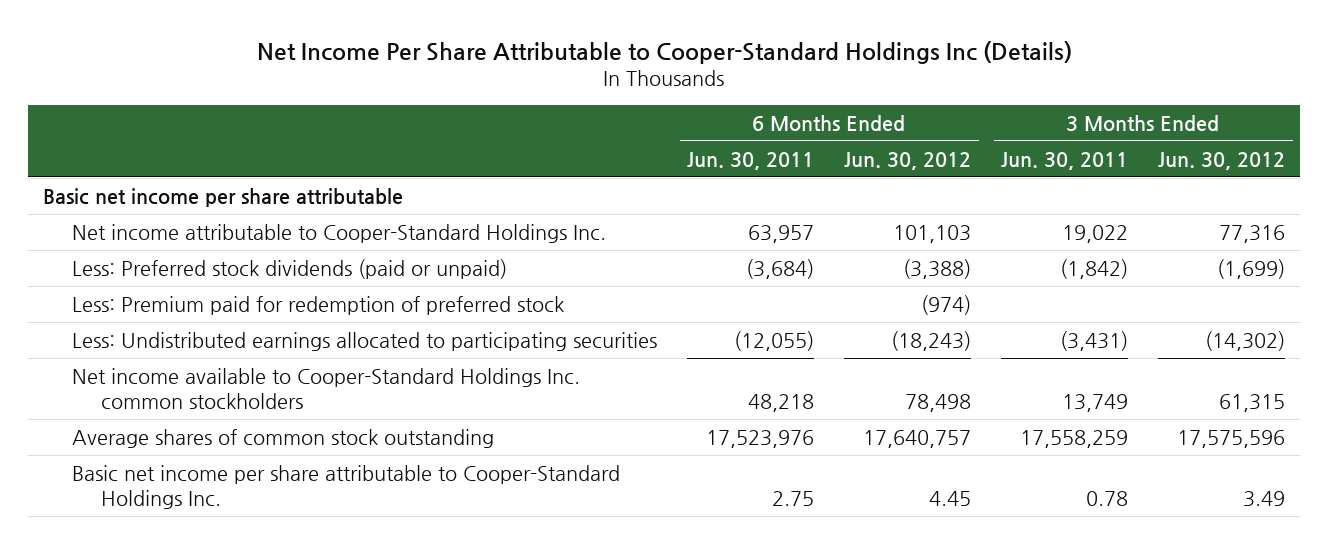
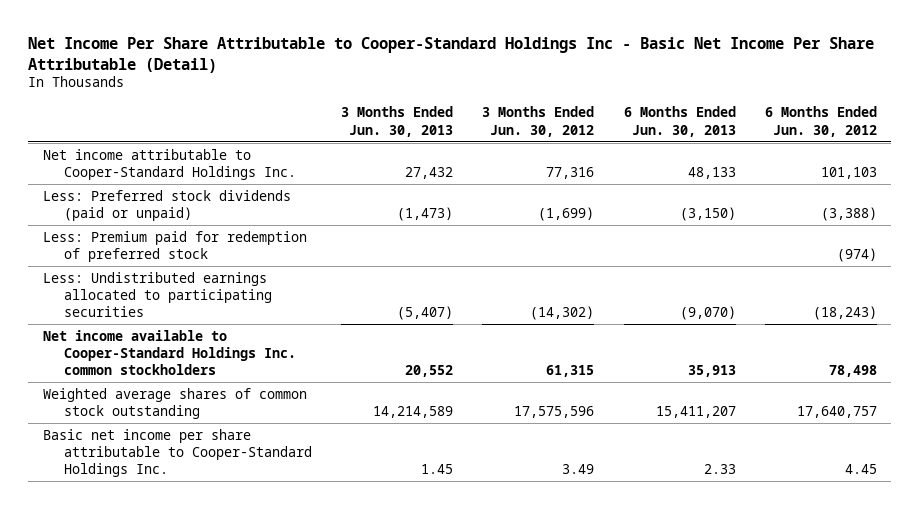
[257,40,1073,64] Net Income Per Share Attributable to Cooper-Standard Holdings Inc (Details) -> [28,36,875,73] Net Income Per Share Attributable to Cooper-Standard Holdings Inc - Basic Net Income Per Share Attributable (Detail)
[687,151,815,170] Jun. 30, 2011 -> none
[1001,151,1129,170] Jun. 30, 2011 -> none
none -> [341,106,454,137] 3 Months Ended Jun. 30, 2013
none -> [623,106,736,137] 6 Months Ended Jun. 30, 2013
[43,187,404,207] Basic net income per share attributable -> none
[72,428,495,448] Average shares of common stock outstanding -> [42,387,307,419] Weighted average shares of common stock outstanding

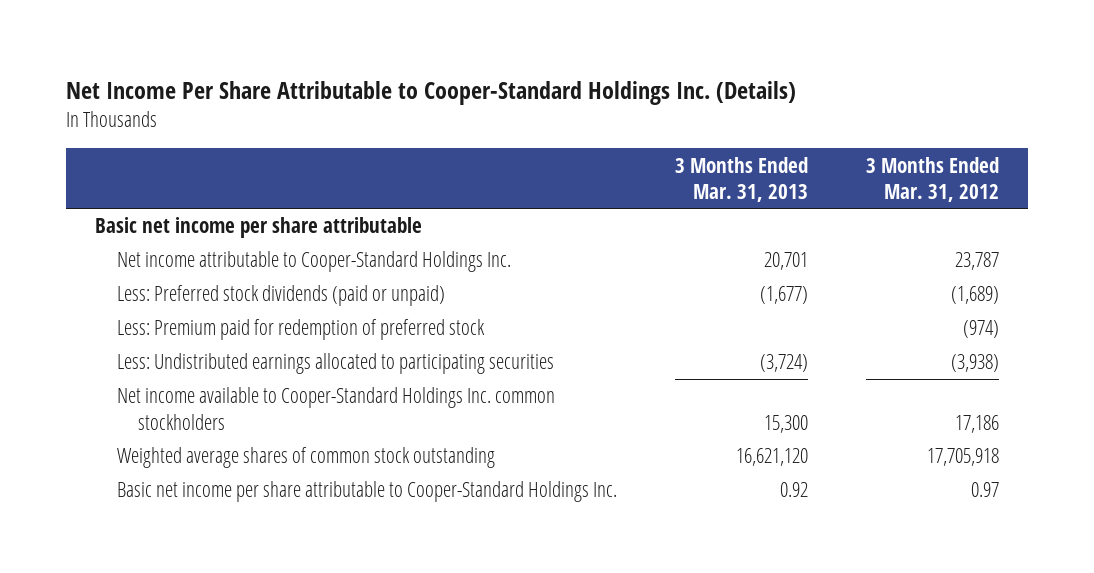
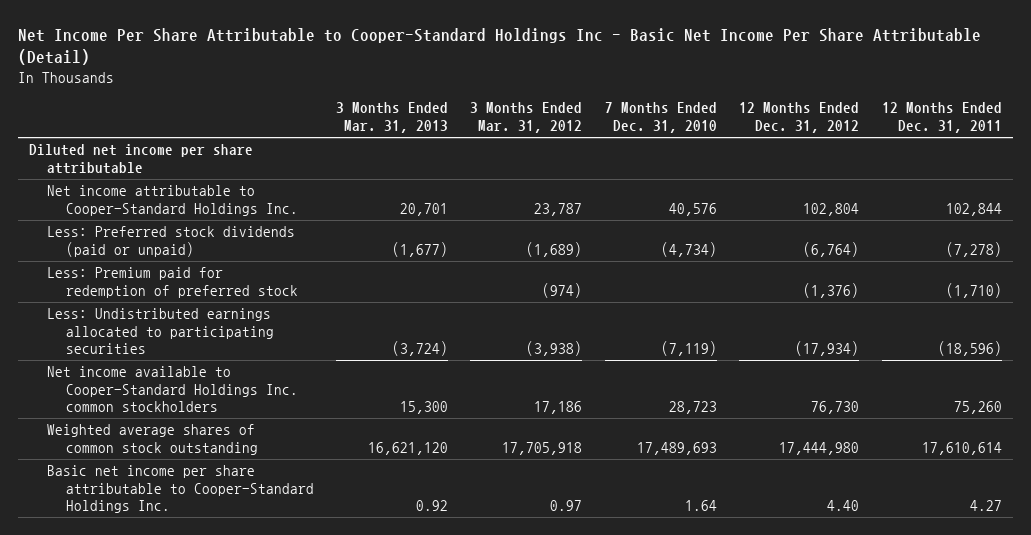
[66,80,797,105] Net Income Per Share Attributable to Cooper-Standard Holdings Inc. (Details) -> [17,28,981,66] Net Income Per Share Attributable to Cooper-Standard Holdings Inc - Basic Net Income Per Share Attributable (Detail)
none -> [604,102,717,133] 7 Months Ended Dec. 31, 2010
none -> [739,102,860,133] 12 Months Ended Dec. 31, 2012
none -> [881,102,1002,133] 12 Months Ended Dec. 31, 2011
[95,217,423,239] Basic net income per share attributable -> [29,144,254,174] Diluted net income per share attributable

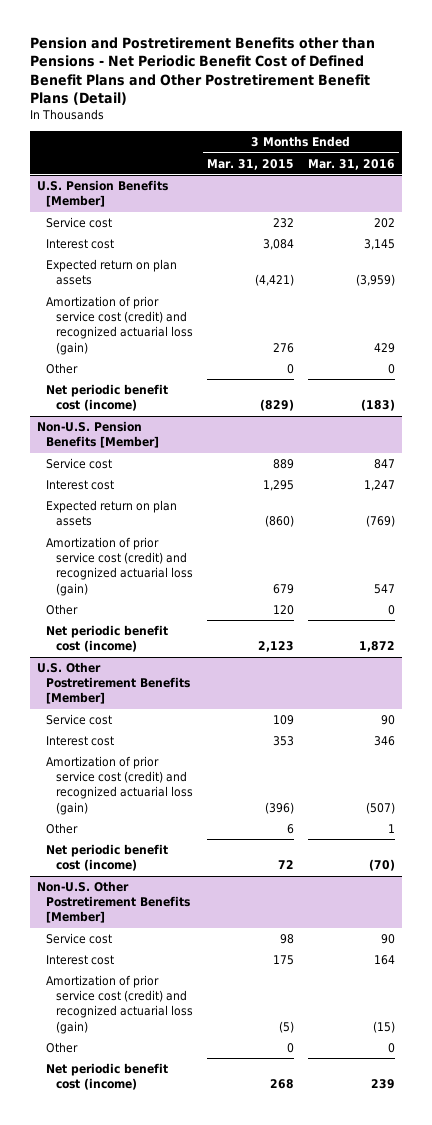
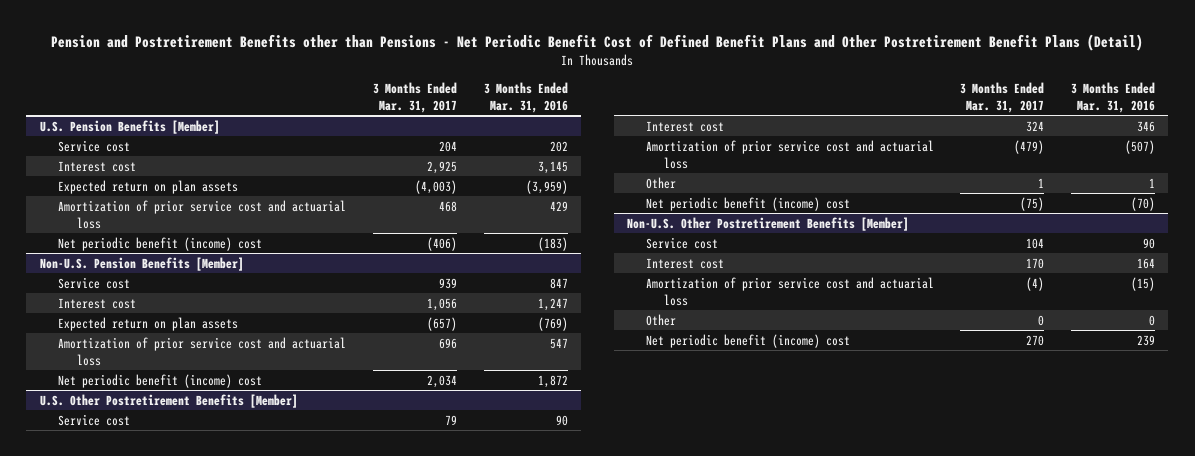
[207,158,295,170] Mar. 31, 2015 -> none
none -> [372,81,457,113] 3 Months Ended Mar. 31, 2017
[46,363,79,375] Other -> none
[46,296,193,355] Amortization of prior service cost (credit) and recognized actuarial loss (gain) -> [58,199,347,229] Amortization of prior service cost and actuarial loss
[46,384,169,412] Net periodic benefit cost (income) -> [58,236,263,251] Net periodic benefit (income) cost
[46,604,79,616] Other -> none
[46,537,193,596] Amortization of prior service cost (credit) and recognized actuarial loss (gain) -> [58,336,347,366] Amortization of prior service cost and actuarial loss
[46,625,169,653] Net periodic benefit cost (income) -> [58,373,263,388] Net periodic benefit (income) cost
[46,756,193,815] Amortization of prior service cost (credit) and recognized actuarial loss (gain) -> [645,139,934,169] Amortization of prior service cost and actuarial loss
[46,844,169,872] Net periodic benefit cost (income) -> [645,196,850,211] Net periodic benefit (income) cost
[46,975,193,1034] Amortization of prior service cost (credit) and recognized actuarial loss (gain) -> [645,276,934,306] Amortization of prior service cost and actuarial loss
[46,1063,169,1091] Net periodic benefit cost (income) -> [645,333,850,348] Net periodic benefit (income) cost

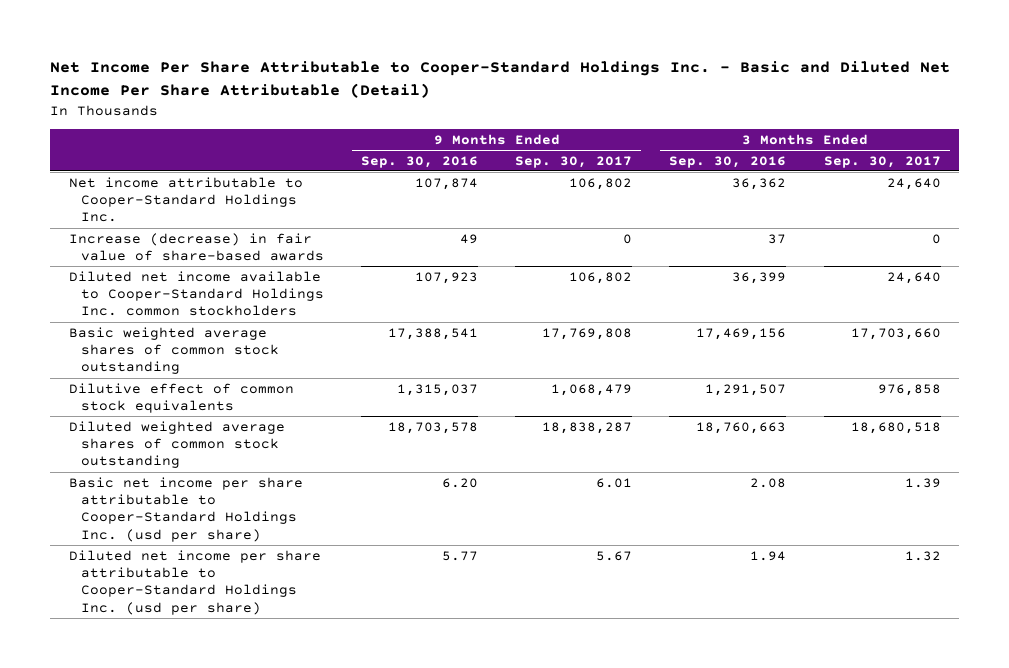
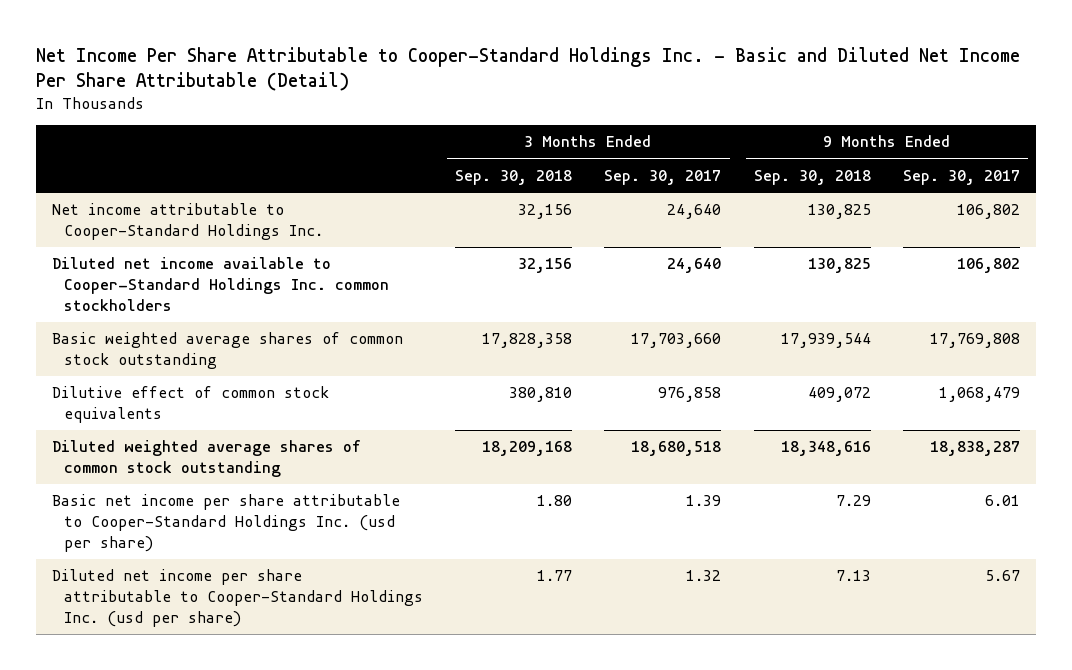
[360,155,478,168] Sep. 30, 2016 -> none
[669,155,787,168] Sep. 30, 2016 -> none
none -> [455,169,573,185] Sep. 30, 2018
none -> [753,169,871,185] Sep. 30, 2018
[68,232,324,262] Increase (decrease) in fair value of share-based awards -> none

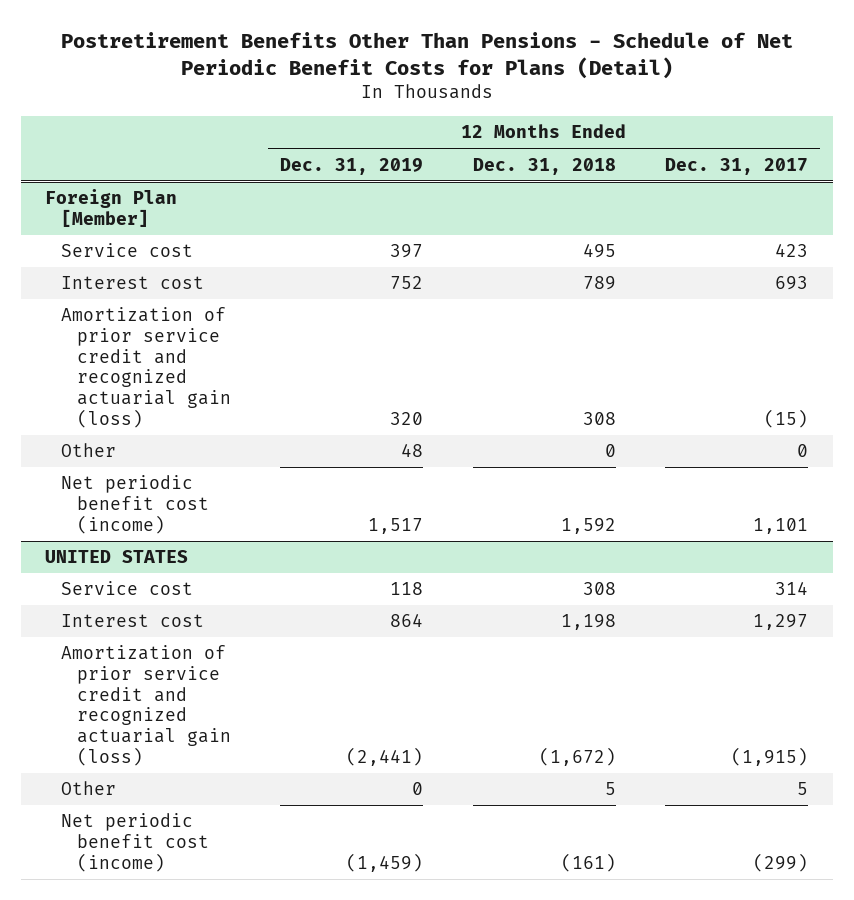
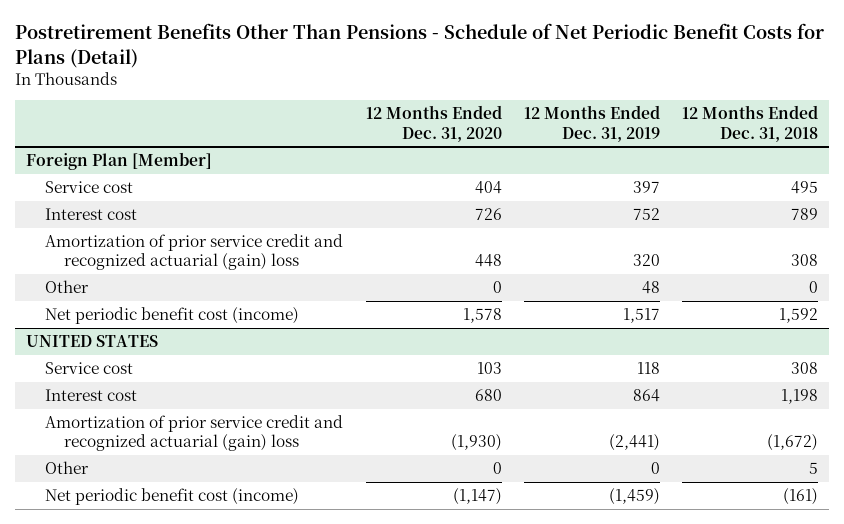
[665,157,809,175] Dec. 31, 2017 -> none
none -> [365,105,502,142] 12 Months Ended Dec. 31, 2020
[61,307,232,428] Amortization of prior service credit and recognized actuarial gain (loss) -> [45,233,344,271] Amortization of prior service credit and recognized actuarial (gain) loss
[61,645,232,766] Amortization of prior service credit and recognized actuarial gain (loss) -> [45,414,344,452] Amortization of prior service credit and recognized actuarial (gain) loss

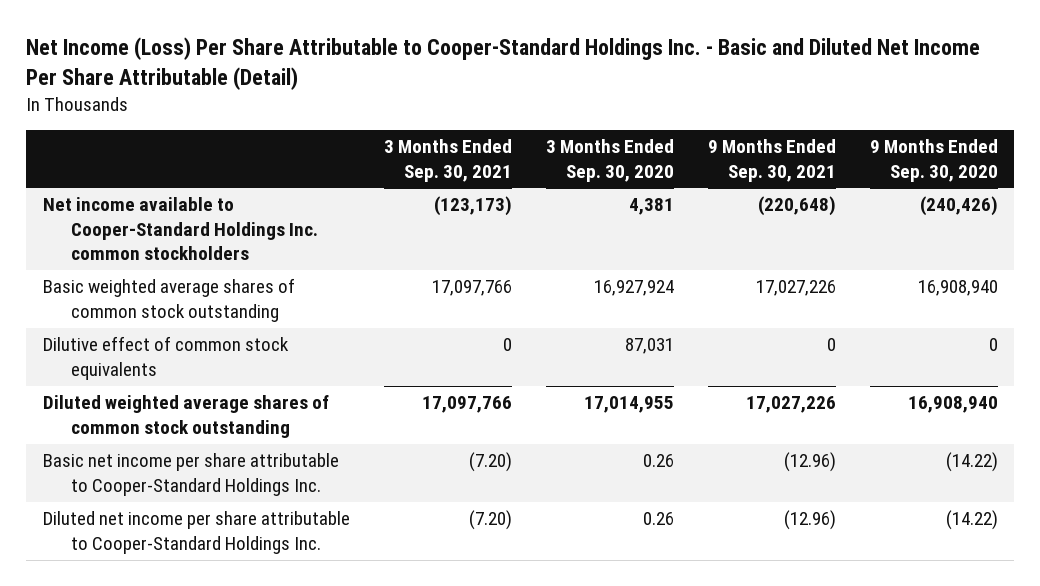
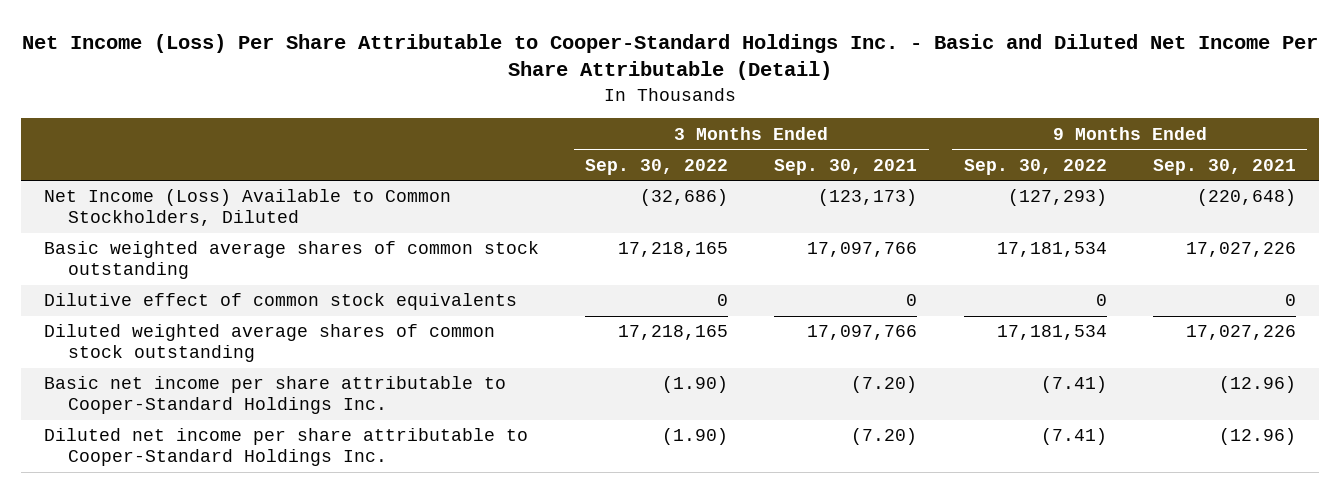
[545,139,674,182] 3 Months Ended Sep. 30, 2020 -> none
[869,139,998,182] 9 Months Ended Sep. 30, 2020 -> none
none -> [585,158,729,175] Sep. 30, 2022
none -> [963,158,1107,175] Sep. 30, 2022
[42,197,319,260] Net income available to Cooper-Standard Holdings Inc. common stockholders -> [44,189,452,226] Net Income (Loss) Available to Common Stockholders, Diluted

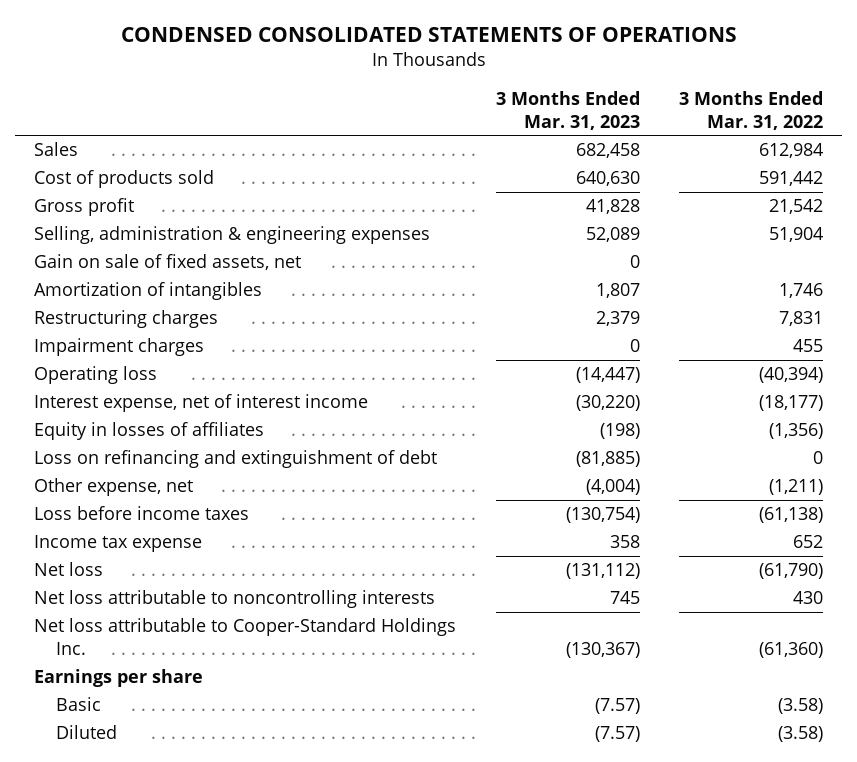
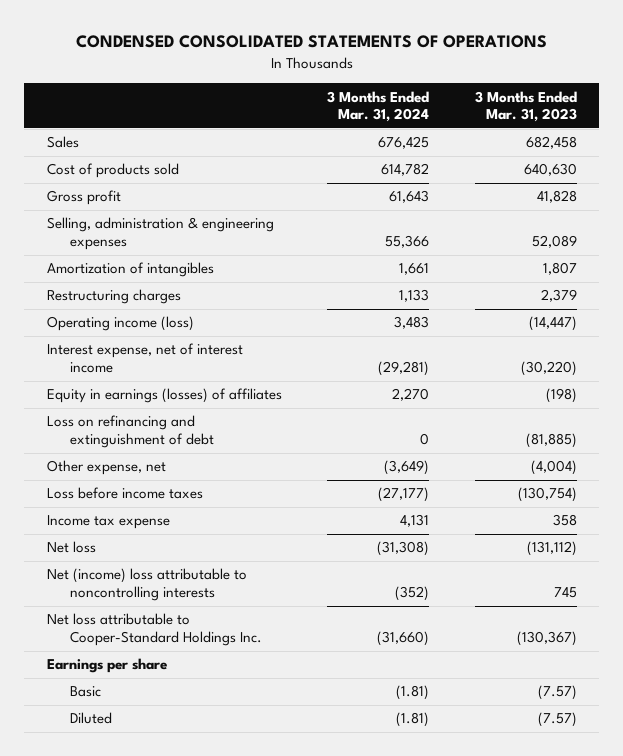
[678,90,823,130] 3 Months Ended Mar. 31, 2022 -> none
none -> [327,90,430,123] 3 Months Ended Mar. 31, 2024
[34,254,302,271] Gain on sale of fixed assets, net -> none
[34,338,205,357] Impairment charges -> none
[34,366,158,385] Operating loss -> [46,316,194,332] Operating income (loss)
[34,422,265,441] Equity in losses of affiliates -> [46,388,282,404] Equity in earnings (losses) of affiliates
[34,590,436,609] Net loss attributable to noncontrolling interests -> [46,568,247,602] Net (income) loss attributable to noncontrolling interests

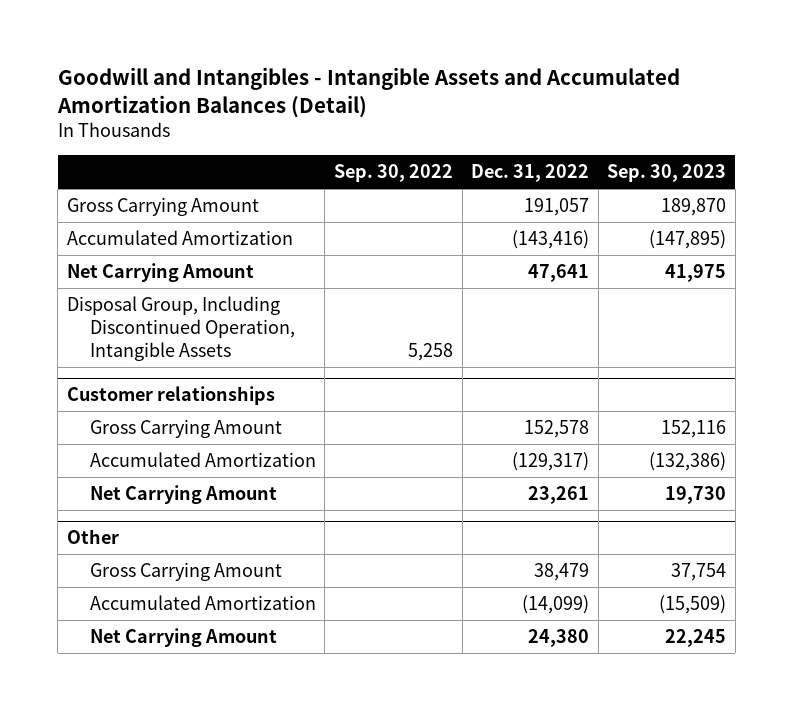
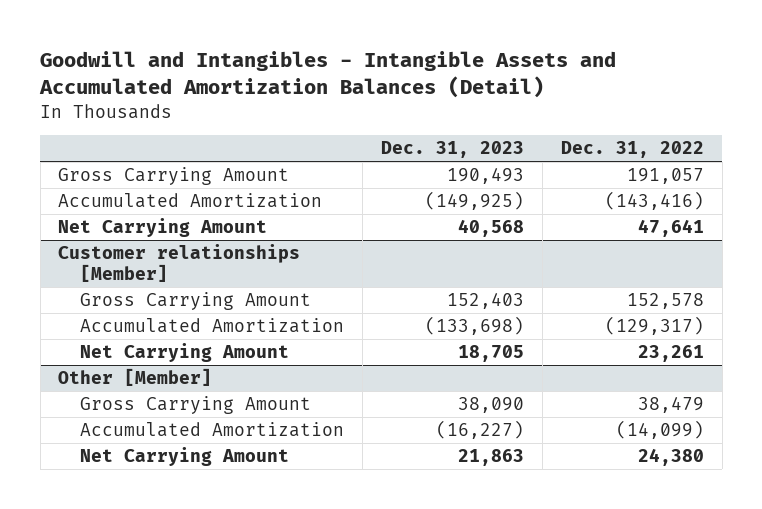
[334,164,454,183] Sep. 30, 2022 -> none
[607,164,727,183] Sep. 30, 2023 -> none
none -> [381,141,525,159] Dec. 31, 2023
[66,296,295,361] Disposal Group, Including Discontinued Operation, Intangible Assets -> none
[66,386,275,406] Customer relationships -> [58,244,301,282] Customer relationships [Member]
[66,529,119,545] Other -> [58,368,213,387] Other [Member]

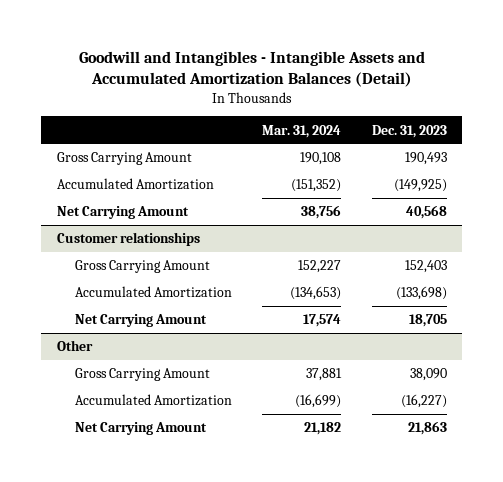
[560,141,704,159] Dec. 31, 2022 -> none
none -> [262,124,342,138] Mar. 31, 2024
[58,244,301,282] Customer relationships [Member] -> [56,232,200,247] Customer relationships
[58,368,213,387] Other [Member] -> [56,340,93,352] Other

